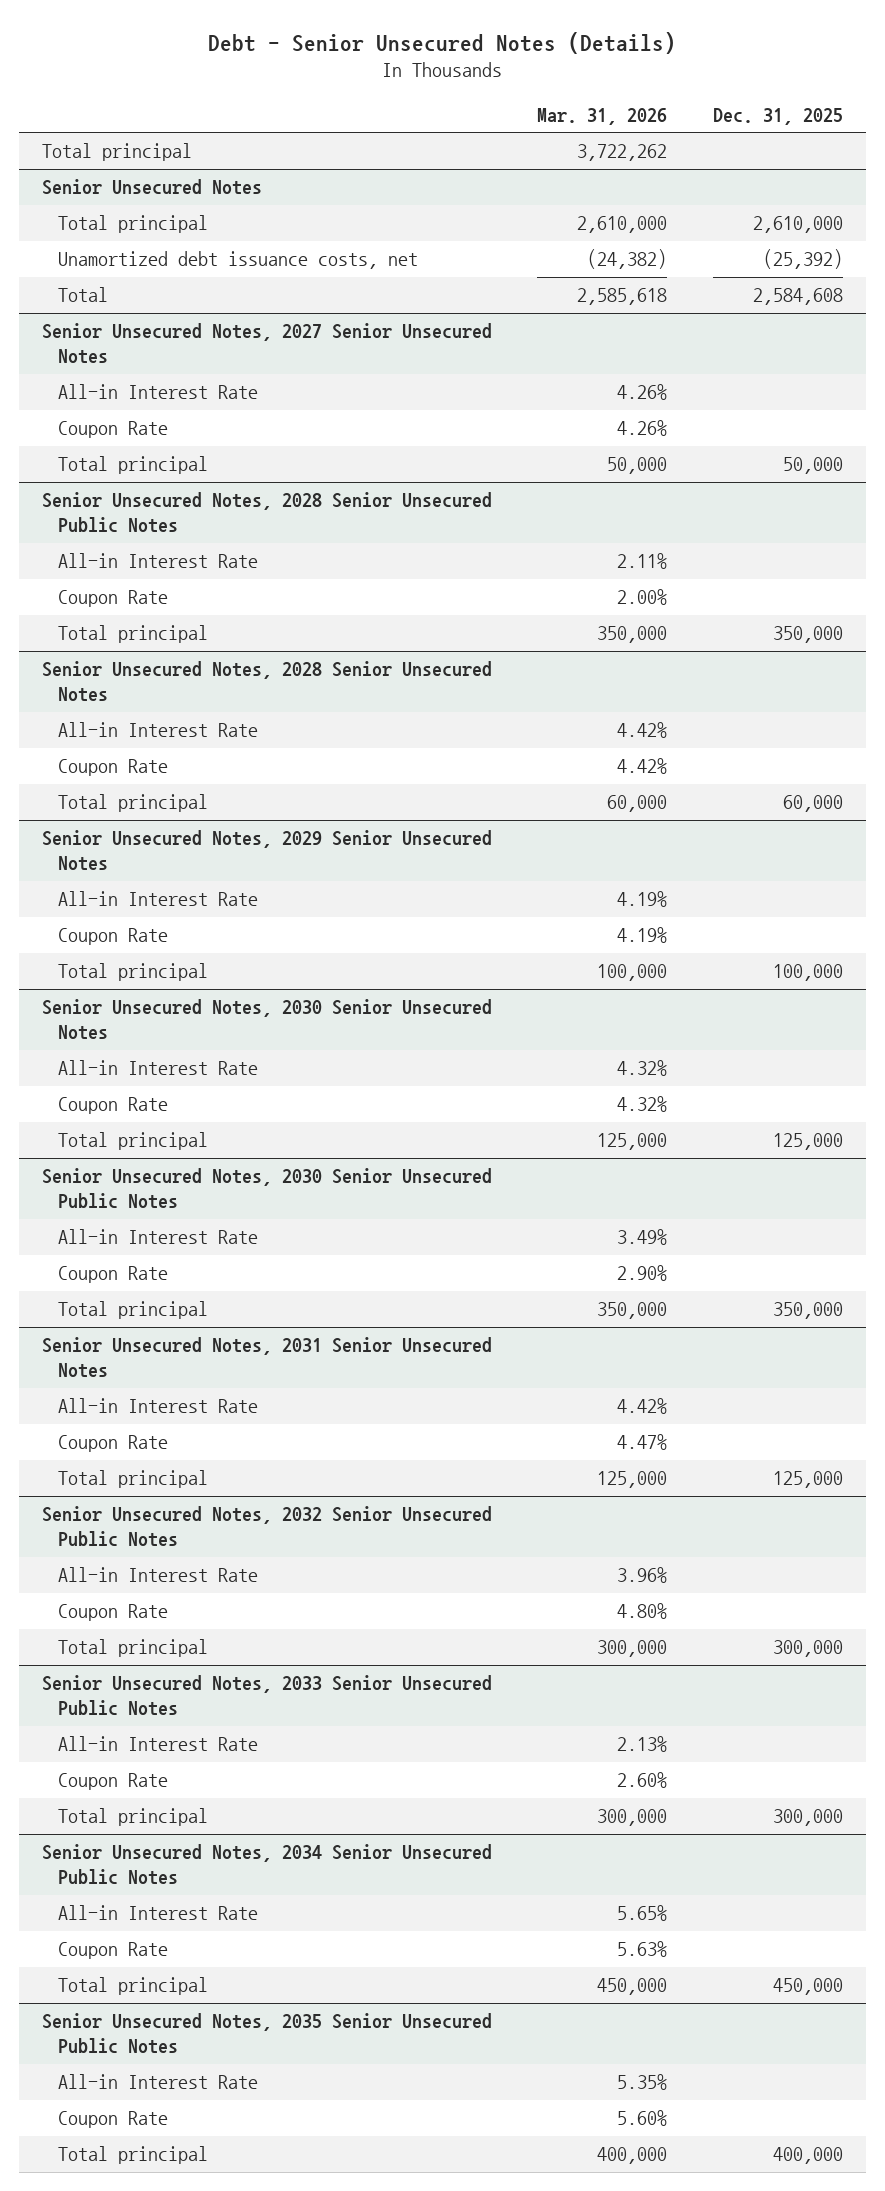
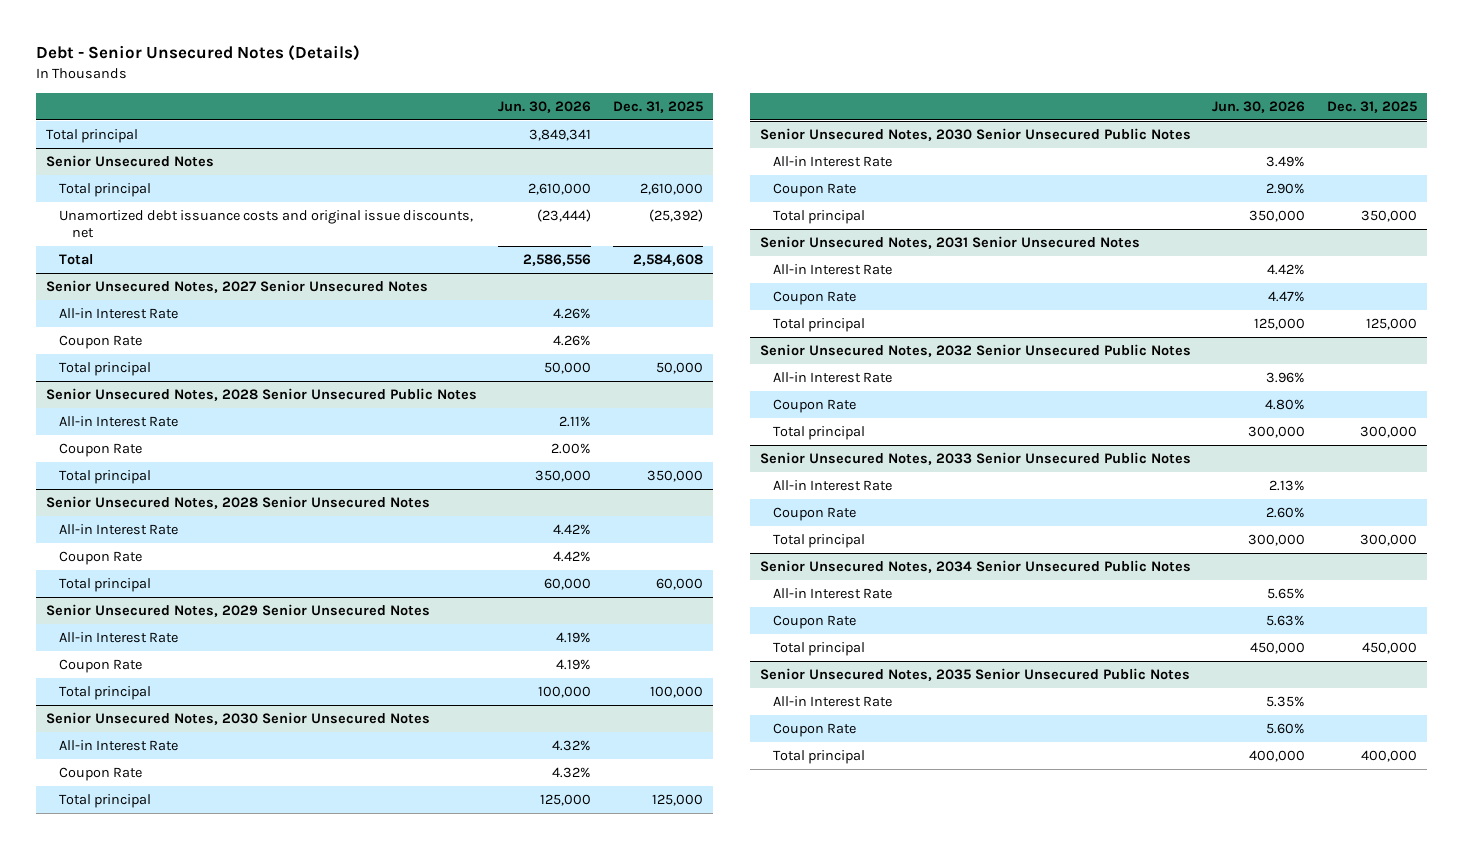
[537,107,668,125] Mar. 31, 2026 -> none
none -> [498,100,592,113] Jun. 30, 2026
[57,251,418,270] Unamortized debt issuance costs, net -> [59,210,474,239] Unamortized debt issuance costs and original issue discounts, net

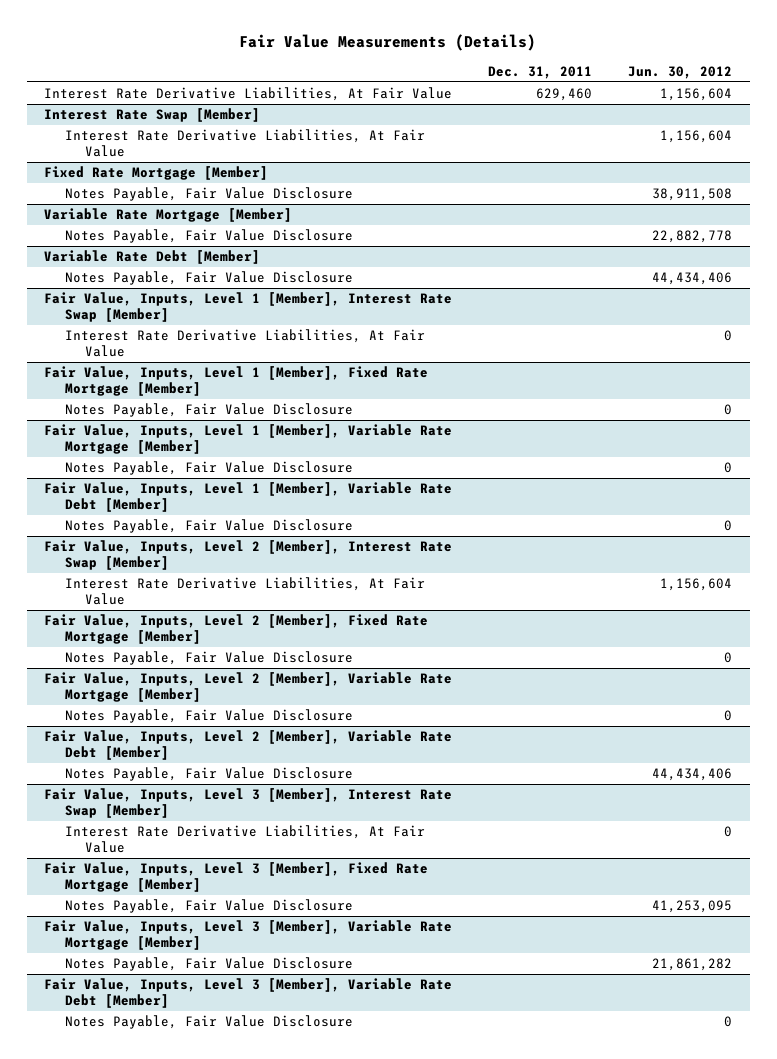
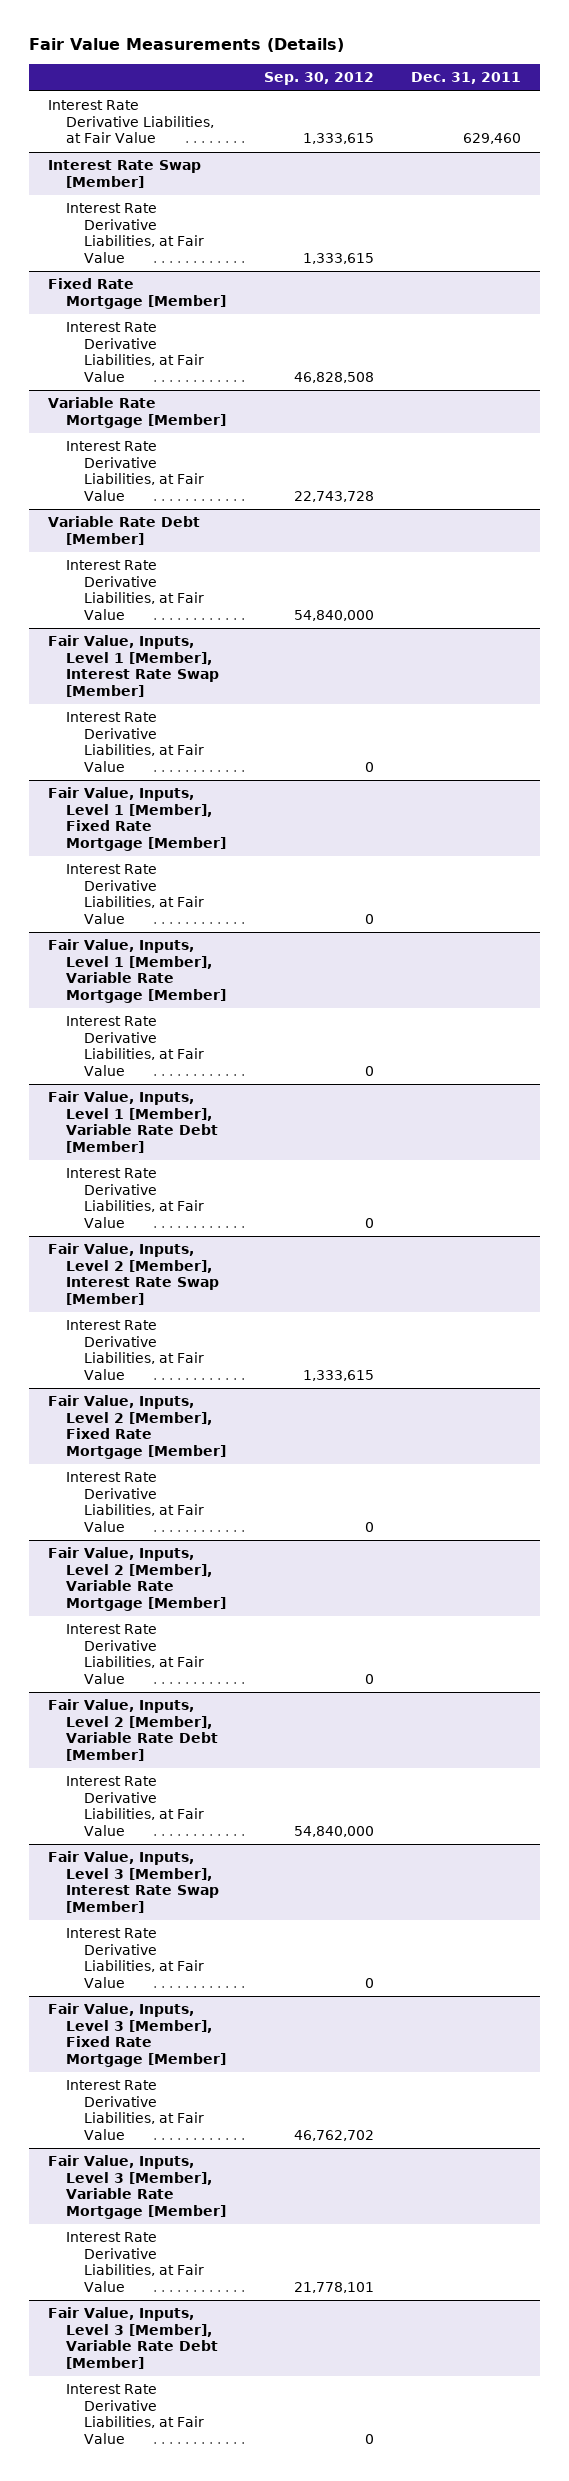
[628,65,733,79] Jun. 30, 2012 -> none
none -> [263,72,374,86] Sep. 30, 2012
[44,87,453,102] Interest Rate Derivative Liabilities, At Fair Value -> [47,100,214,144] Interest Rate Derivative Liabilities, at Fair Value
[64,129,425,157] Interest Rate Derivative Liabilities, At Fair Value -> [65,203,204,264] Interest Rate Derivative Liabilities, at Fair Value
[64,187,353,202] Notes Payable, Fair Value Disclosure -> [65,322,204,383] Interest Rate Derivative Liabilities, at Fair Value
[64,229,353,244] Notes Payable, Fair Value Disclosure -> [65,441,204,502] Interest Rate Derivative Liabilities, at Fair Value
[64,271,353,286] Notes Payable, Fair Value Disclosure -> [65,560,204,621] Interest Rate Derivative Liabilities, at Fair Value
[64,329,425,357] Interest Rate Derivative Liabilities, At Fair Value -> [65,712,204,773] Interest Rate Derivative Liabilities, at Fair Value
[64,403,353,418] Notes Payable, Fair Value Disclosure -> [65,864,204,925] Interest Rate Derivative Liabilities, at Fair Value
[64,461,353,476] Notes Payable, Fair Value Disclosure -> [65,1016,204,1077] Interest Rate Derivative Liabilities, at Fair Value
[64,519,353,534] Notes Payable, Fair Value Disclosure -> [65,1168,204,1229] Interest Rate Derivative Liabilities, at Fair Value
[64,577,425,605] Interest Rate Derivative Liabilities, At Fair Value -> [65,1320,204,1381] Interest Rate Derivative Liabilities, at Fair Value
[64,651,353,666] Notes Payable, Fair Value Disclosure -> [65,1472,204,1533] Interest Rate Derivative Liabilities, at Fair Value
[64,709,353,724] Notes Payable, Fair Value Disclosure -> [65,1624,204,1685] Interest Rate Derivative Liabilities, at Fair Value
[64,767,353,782] Notes Payable, Fair Value Disclosure -> [65,1776,204,1837] Interest Rate Derivative Liabilities, at Fair Value
[64,825,425,853] Interest Rate Derivative Liabilities, At Fair Value -> [65,1928,204,1989] Interest Rate Derivative Liabilities, at Fair Value
[64,899,353,914] Notes Payable, Fair Value Disclosure -> [65,2080,204,2141] Interest Rate Derivative Liabilities, at Fair Value
[64,957,353,972] Notes Payable, Fair Value Disclosure -> [65,2232,204,2293] Interest Rate Derivative Liabilities, at Fair Value
[64,1015,353,1030] Notes Payable, Fair Value Disclosure -> [65,2384,204,2445] Interest Rate Derivative Liabilities, at Fair Value

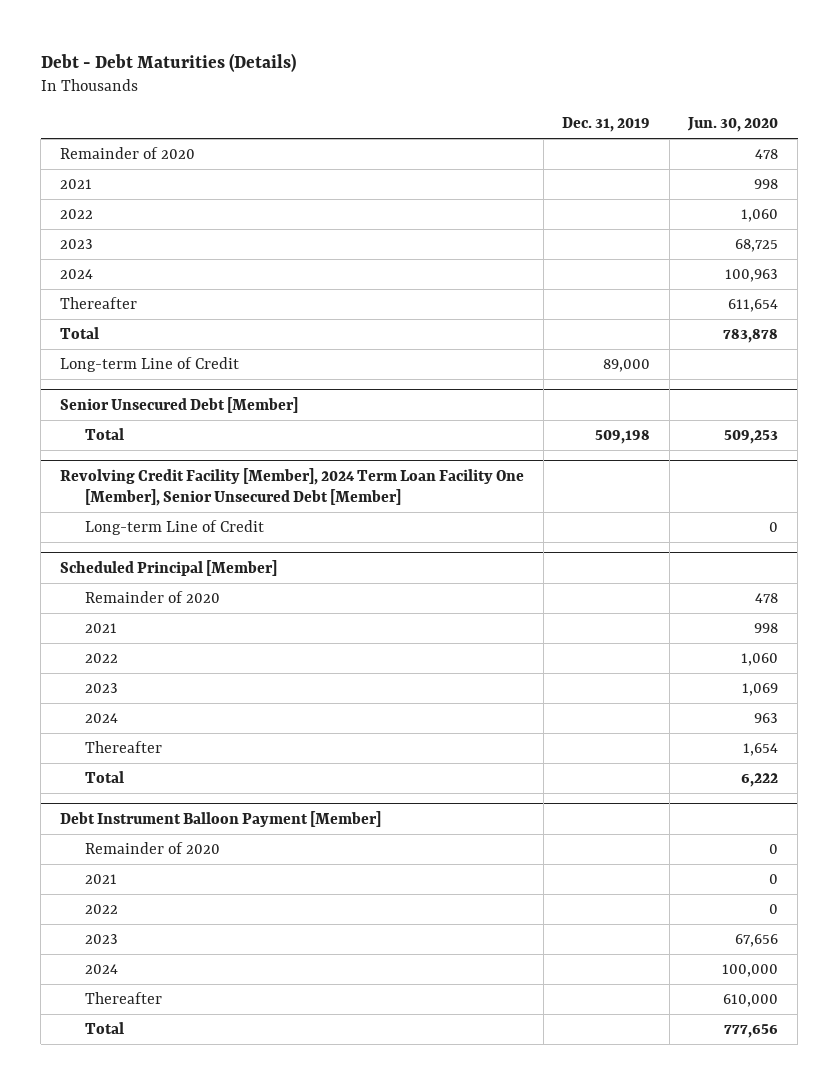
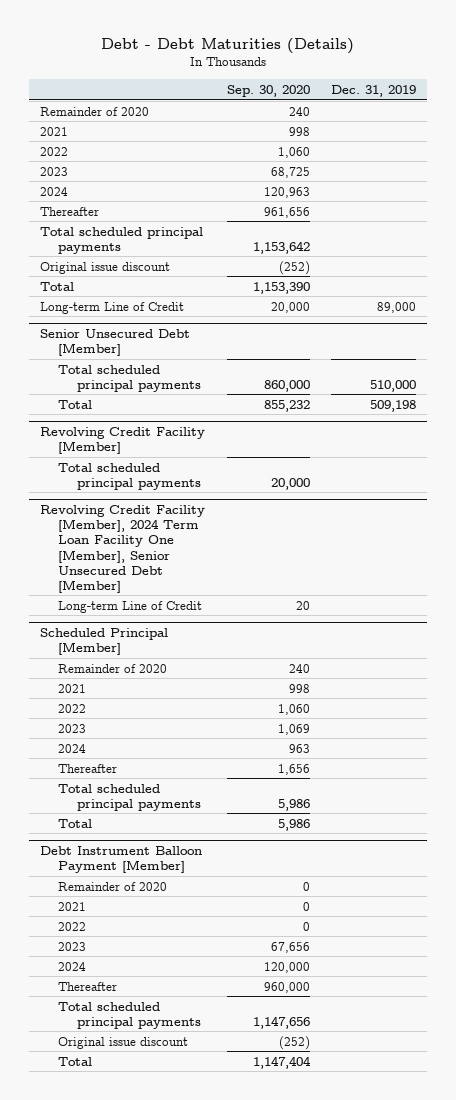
[687,117,779,133] Jun. 30, 2020 -> none
none -> [226,84,310,97] Sep. 30, 2020
none -> [39,226,203,254] Total scheduled principal payments
none -> [39,261,170,274] Original issue discount
none -> [58,364,201,392] Total scheduled principal payments
none -> [39,427,205,455] Revolving Credit Facility [Member]
none -> [58,462,201,490] Total scheduled principal payments
none -> [58,783,201,811] Total scheduled principal payments
none -> [58,1001,201,1029] Total scheduled principal payments
none -> [58,1036,189,1049] Original issue discount

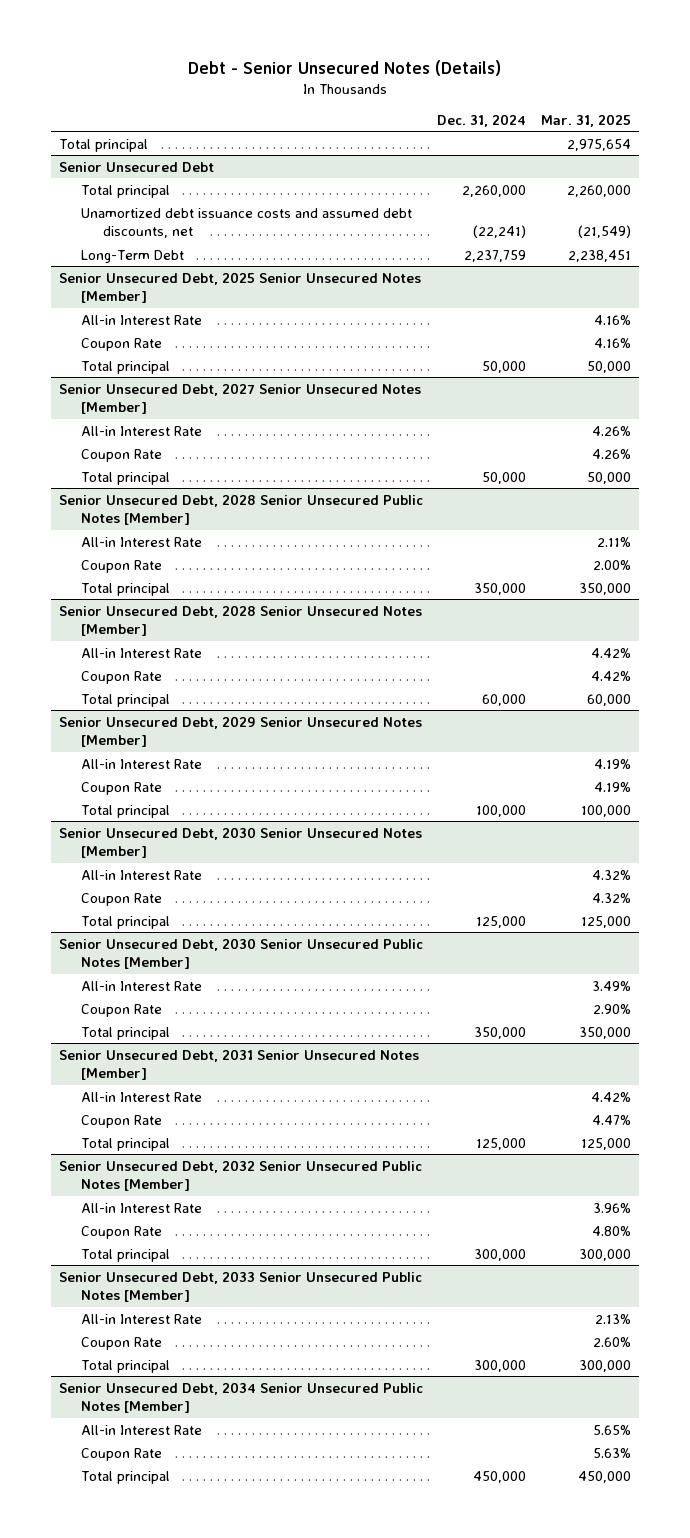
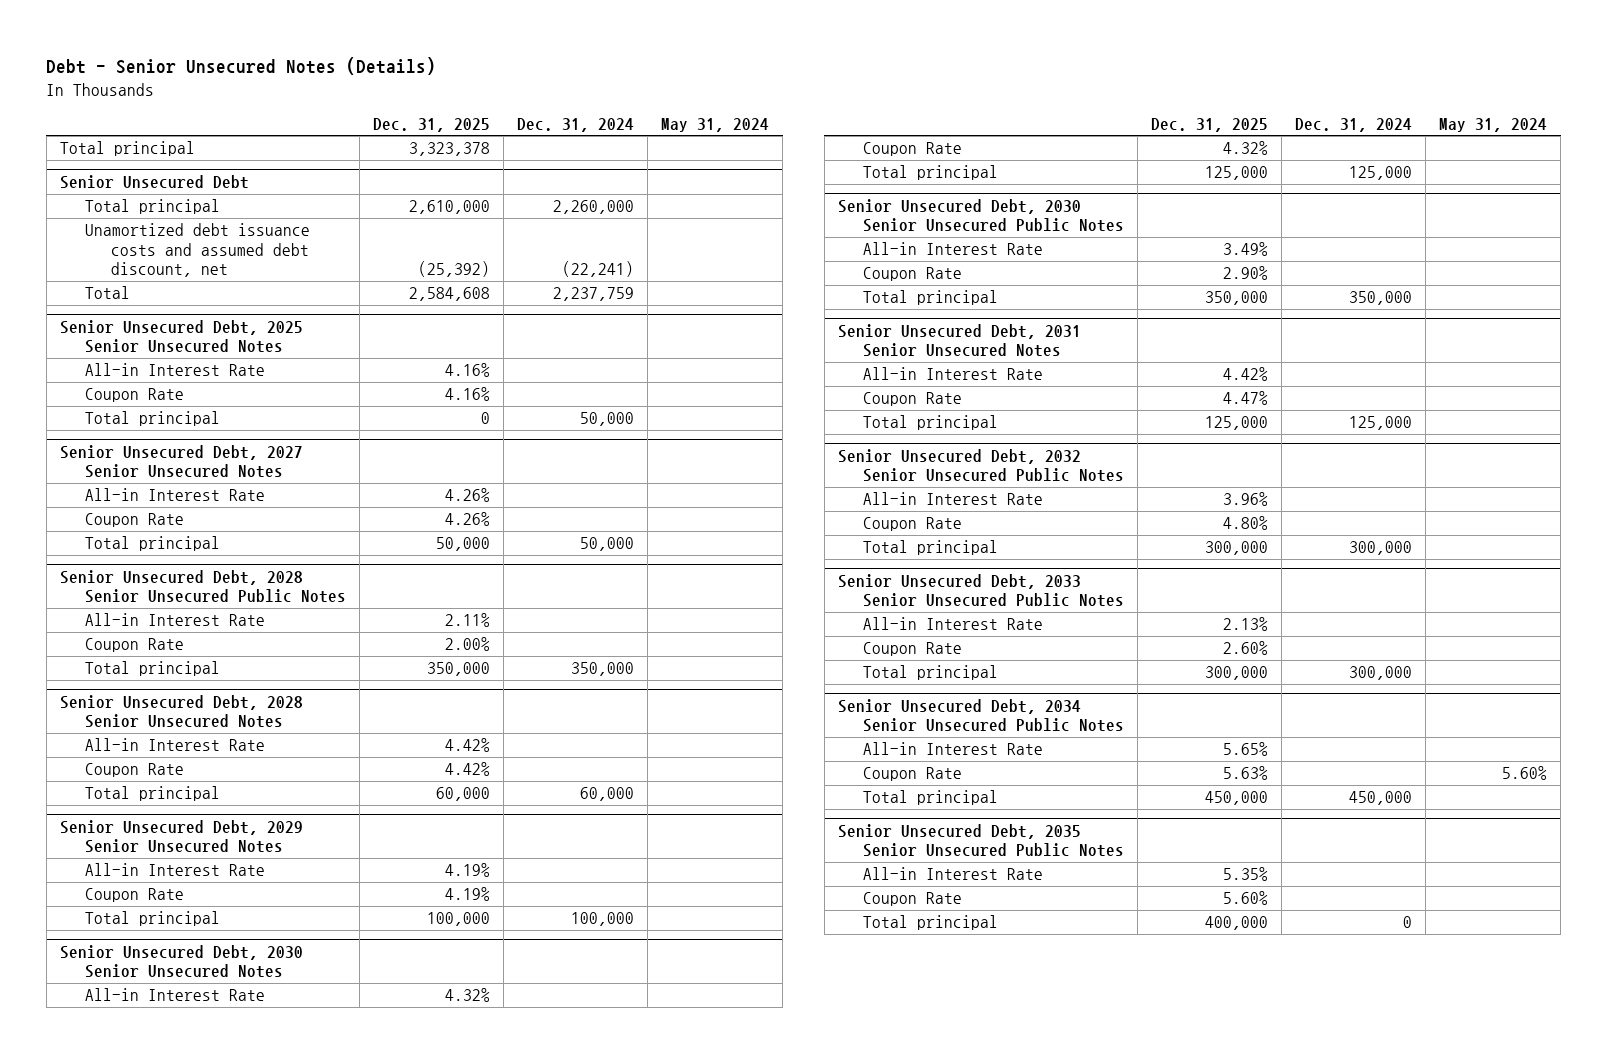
[541,113,632,127] Mar. 31, 2025 -> none
none -> [373,117,491,132] Dec. 31, 2025
none -> [661,117,770,132] May 31, 2024
[80,207,412,239] Unamortized debt issuance costs and assumed debt discounts, net -> [85,223,311,277] Unamortized debt issuance costs and assumed debt discount, net
[80,249,184,263] Long-Term Debt -> [85,286,131,300] Total
[58,271,421,304] Senior Unsecured Debt, 2025 Senior Unsecured Notes [Member] -> [59,320,303,354] Senior Unsecured Debt, 2025 Senior Unsecured Notes
[58,382,421,415] Senior Unsecured Debt, 2027 Senior Unsecured Notes [Member] -> [59,445,303,479] Senior Unsecured Debt, 2027 Senior Unsecured Notes
[58,493,423,526] Senior Unsecured Debt, 2028 Senior Unsecured Public Notes [Member] -> [59,570,347,604] Senior Unsecured Debt, 2028 Senior Unsecured Public Notes
[58,604,422,637] Senior Unsecured Debt, 2028 Senior Unsecured Notes [Member] -> [59,695,303,729] Senior Unsecured Debt, 2028 Senior Unsecured Notes
[58,715,422,748] Senior Unsecured Debt, 2029 Senior Unsecured Notes [Member] -> [59,820,303,854] Senior Unsecured Debt, 2029 Senior Unsecured Notes
[58,826,422,859] Senior Unsecured Debt, 2030 Senior Unsecured Notes [Member] -> [59,945,303,979] Senior Unsecured Debt, 2030 Senior Unsecured Notes
[58,937,423,970] Senior Unsecured Debt, 2030 Senior Unsecured Public Notes [Member] -> [837,199,1125,233] Senior Unsecured Debt, 2030 Senior Unsecured Public Notes
[58,1048,419,1081] Senior Unsecured Debt, 2031 Senior Unsecured Notes [Member] -> [837,324,1081,358] Senior Unsecured Debt, 2031 Senior Unsecured Notes
[58,1159,422,1192] Senior Unsecured Debt, 2032 Senior Unsecured Public Notes [Member] -> [837,449,1125,483] Senior Unsecured Debt, 2032 Senior Unsecured Public Notes
[58,1270,422,1303] Senior Unsecured Debt, 2033 Senior Unsecured Public Notes [Member] -> [837,574,1125,608] Senior Unsecured Debt, 2033 Senior Unsecured Public Notes
[58,1381,423,1414] Senior Unsecured Debt, 2034 Senior Unsecured Public Notes [Member] -> [837,699,1125,733] Senior Unsecured Debt, 2034 Senior Unsecured Public Notes
none -> [837,824,1125,858] Senior Unsecured Debt, 2035 Senior Unsecured Public Notes
none -> [863,867,1044,881] All-in Interest Rate
none -> [863,892,963,907] Coupon Rate
none -> [863,915,999,931] Total principal

